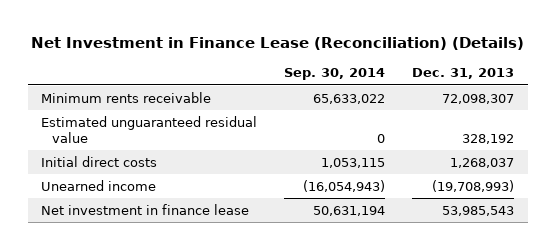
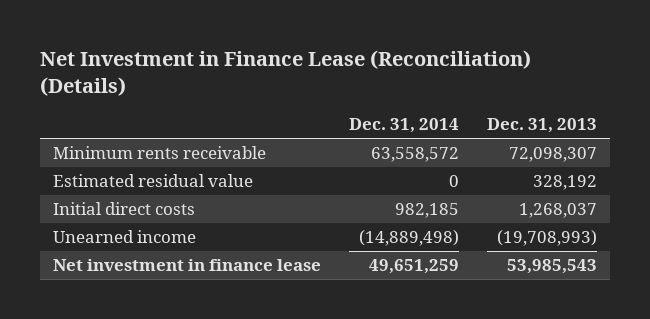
[284,68,386,81] Sep. 30, 2014 -> none
none -> [349,118,460,134] Dec. 31, 2014
[41,115,258,143] Estimated unguaranteed residual value -> [53,174,254,188] Estimated residual value

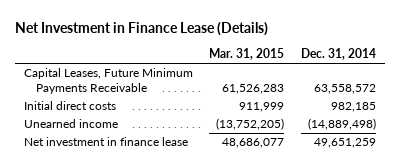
[39,50,531,97] Net Investment in Finance Lease (Reconciliation) (Details) -> [15,22,269,37] Net Investment in Finance Lease (Details)
[486,118,597,134] Dec. 31, 2013 -> none
none -> [209,48,285,61] Mar. 31, 2015
[53,174,254,188] Estimated residual value -> none
[53,146,267,160] Minimum rents receivable -> [23,68,193,94] Capital Leases, Future Minimum Payments Receivable

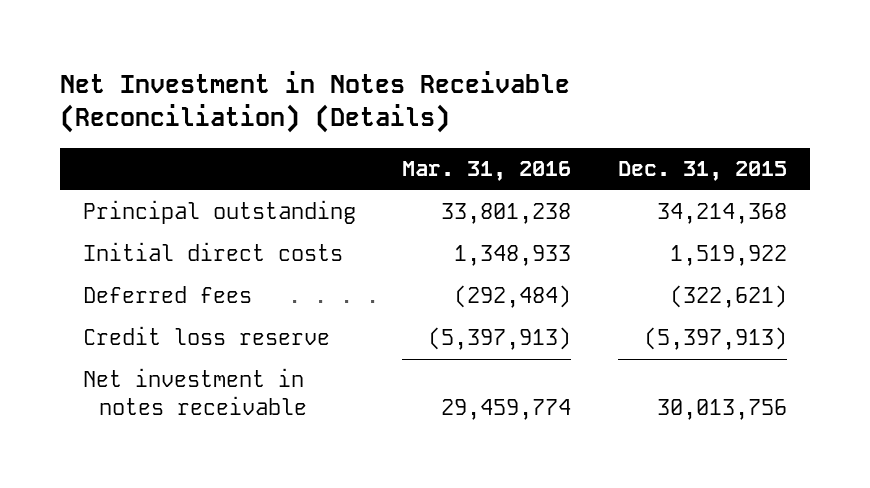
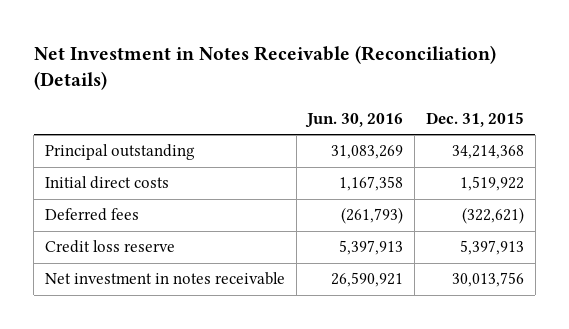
[402,161,572,182] Mar. 31, 2016 -> none
none -> [305,113,404,129] Jun. 30, 2016
[643,327,787,351] (5,397,913) -> [459,240,524,256] 5,397,913

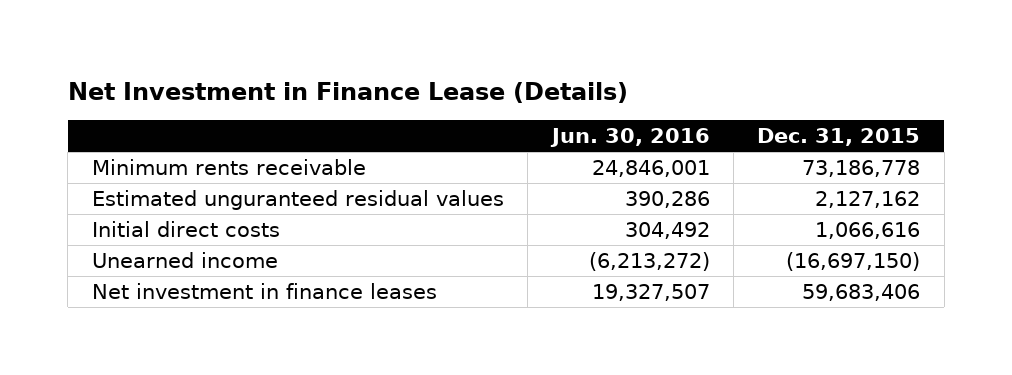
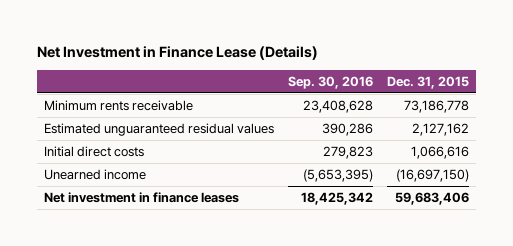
[549,128,710,148] Jun. 30, 2016 -> none
none -> [288,75,374,89] Sep. 30, 2016
[91,190,504,211] Estimated unguranteed residual values -> [44,123,275,137] Estimated unguaranteed residual values

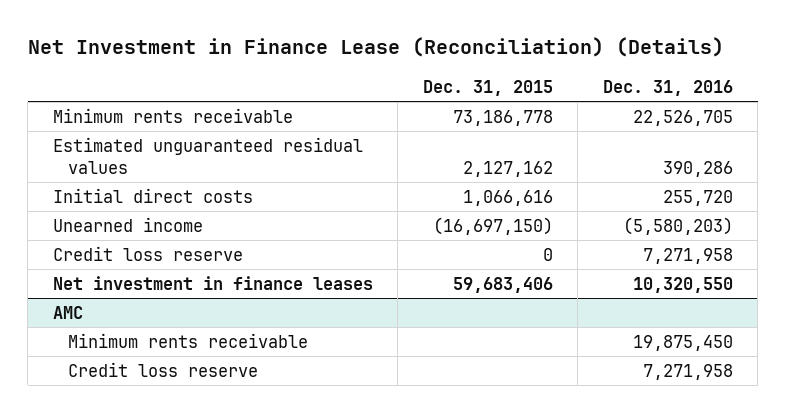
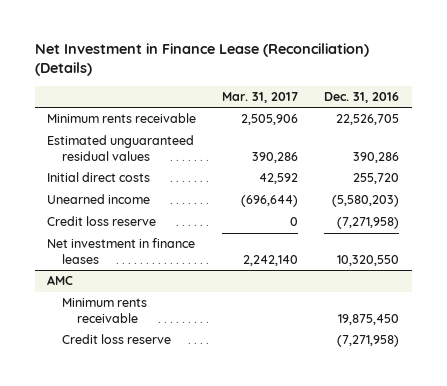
[422,79,553,96] Dec. 31, 2015 -> none
none -> [222,91,299,103] Mar. 31, 2017
[642,247,733,264] 7,271,958 -> [337,217,400,230] (7,271,958)
[642,363,733,380] 7,271,958 -> [337,335,400,348] (7,271,958)

